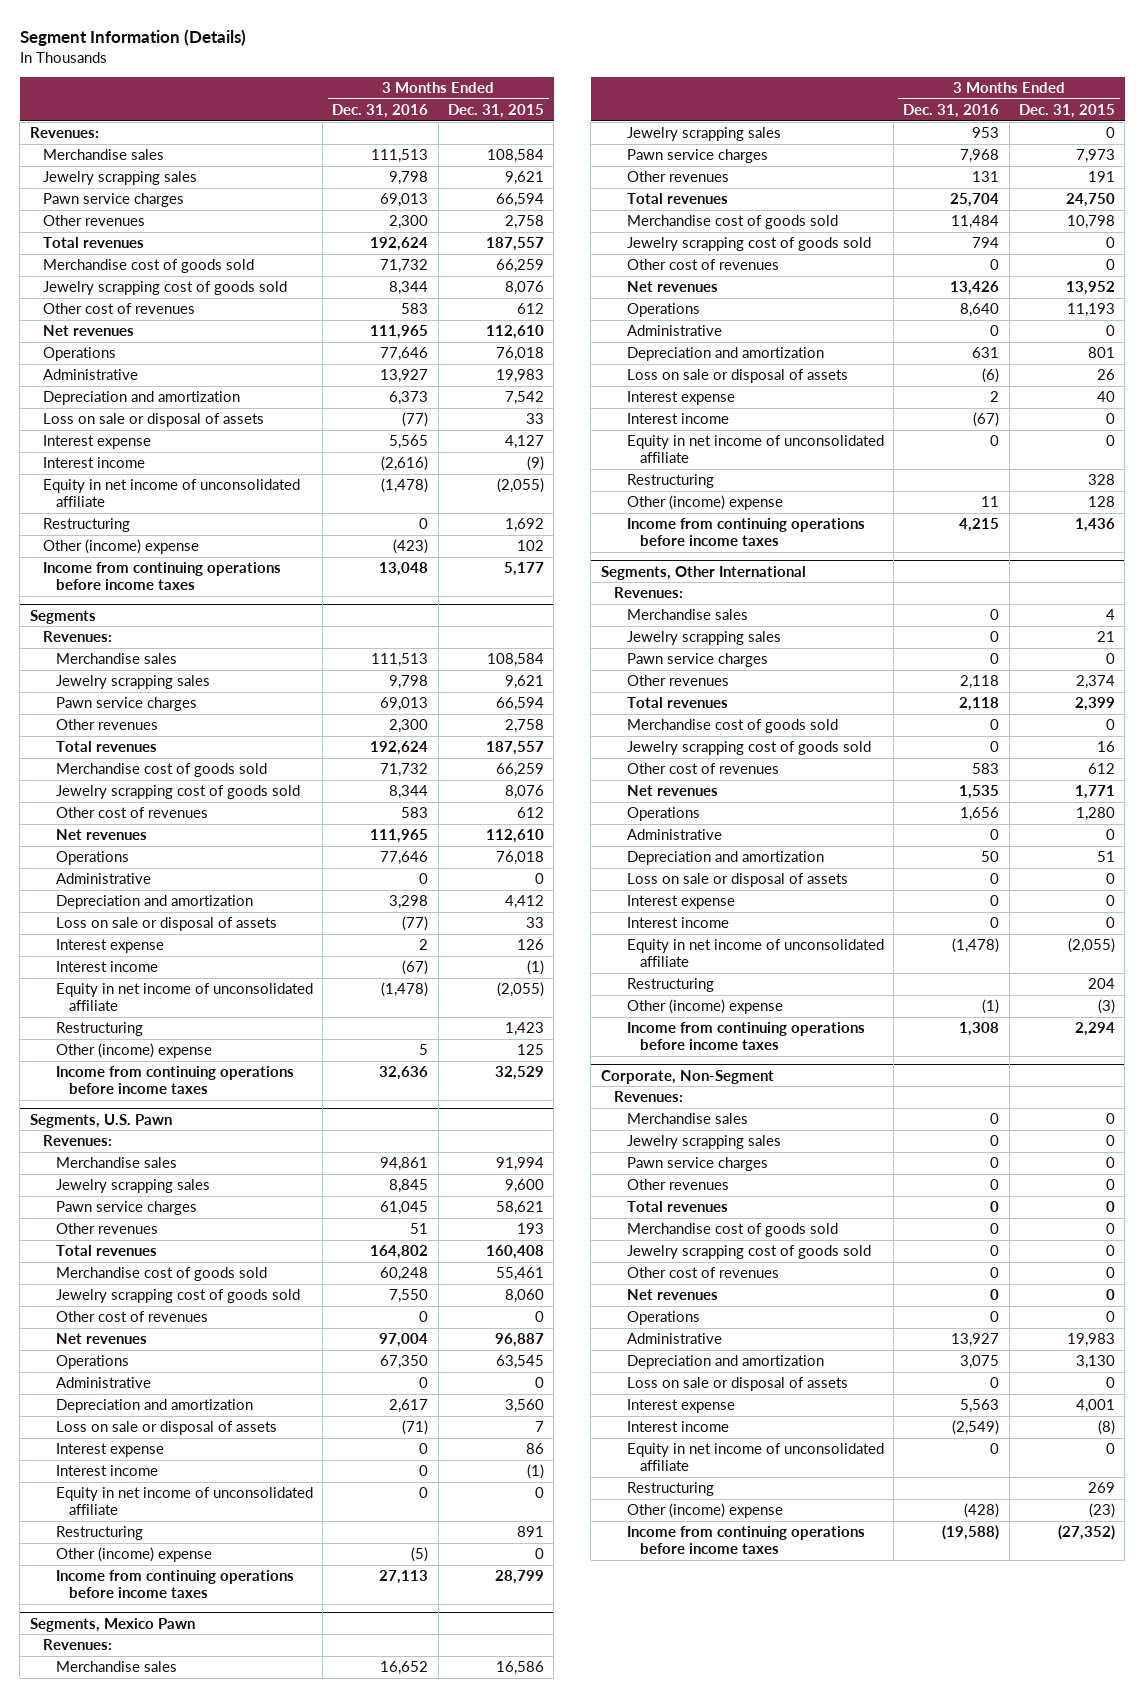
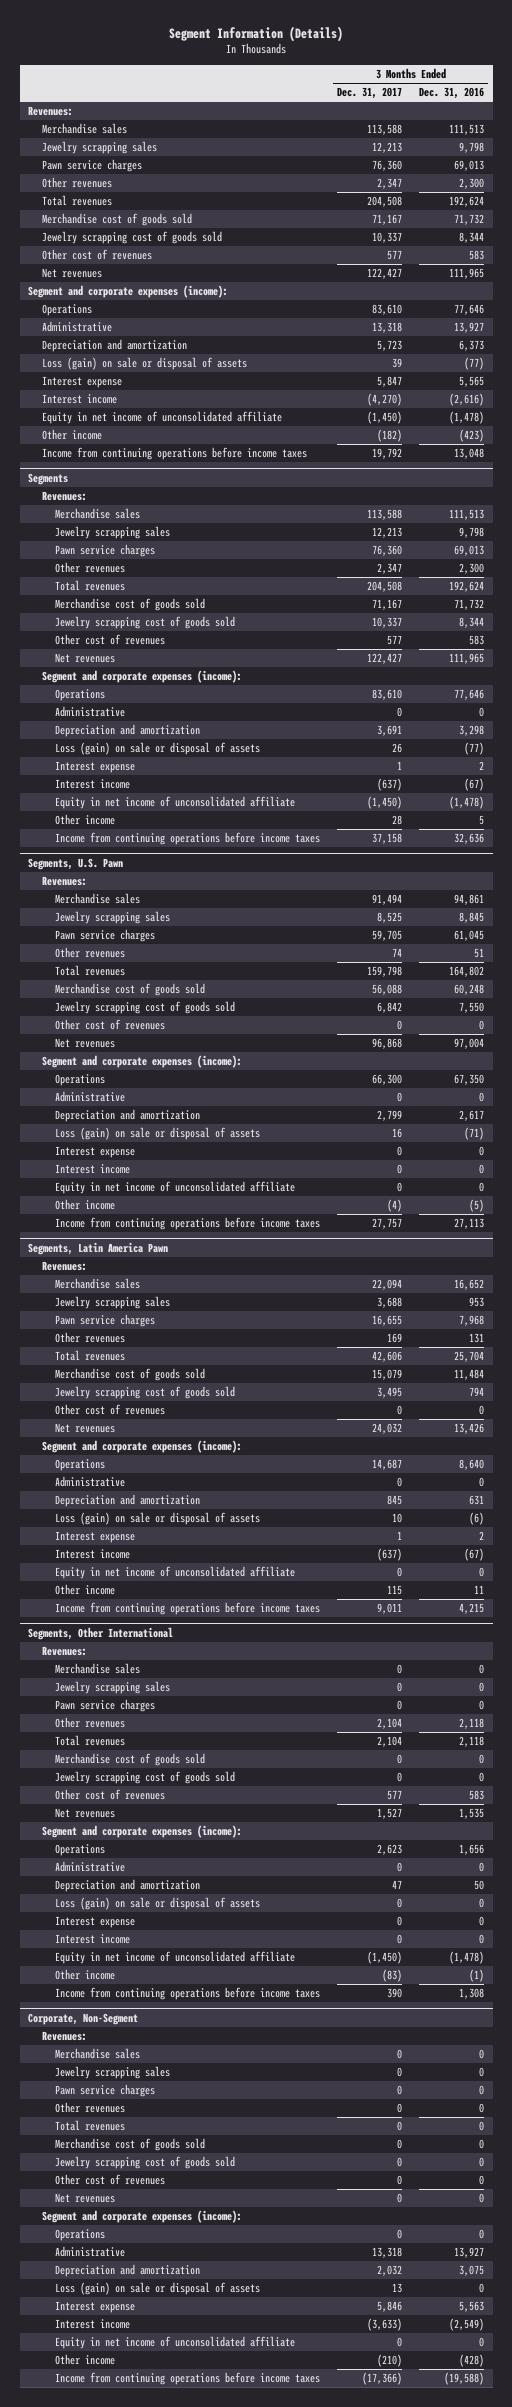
[448,104,545,119] Dec. 31, 2015 -> none
none -> [337,87,403,100] Dec. 31, 2017
none -> [28,285,229,299] Segment and corporate expenses (income):
[42,413,264,428] Loss on sale or disposal of assets -> [41,357,247,371] Loss (gain) on sale or disposal of assets
[42,518,130,533] Restructuring -> none
[42,539,199,555] Other (income) expense -> [41,429,102,441] Other income
none -> [41,670,242,684] Segment and corporate expenses (income):
[55,917,277,932] Loss on sale or disposal of assets -> [55,742,261,756] Loss (gain) on sale or disposal of assets
[55,1022,143,1037] Restructuring -> none
[55,1043,212,1059] Other (income) expense -> [55,814,116,826] Other income
none -> [41,1055,242,1069] Segment and corporate expenses (income):
[55,1421,277,1436] Loss on sale or disposal of assets -> [55,1127,261,1141] Loss (gain) on sale or disposal of assets
[55,1526,143,1541] Restructuring -> none
[55,1547,212,1563] Other (income) expense -> [55,1199,116,1211] Other income
[29,1617,195,1632] Segments, Mexico Pawn -> none
none -> [28,1241,169,1255] Segments, Latin America Pawn
none -> [41,1440,242,1454] Segment and corporate expenses (income):
[626,369,848,384] Loss on sale or disposal of assets -> [55,1512,261,1526] Loss (gain) on sale or disposal of assets
[626,474,714,489] Restructuring -> none
[626,495,783,511] Other (income) expense -> [55,1584,116,1596] Other income
none -> [41,1825,242,1839] Segment and corporate expenses (income):
[626,873,848,888] Loss on sale or disposal of assets -> [55,1897,261,1911] Loss (gain) on sale or disposal of assets
[626,978,714,993] Restructuring -> none
[626,999,783,1015] Other (income) expense -> [55,1969,116,1981] Other income
none -> [41,2210,242,2224] Segment and corporate expenses (income):
[626,1377,848,1392] Loss on sale or disposal of assets -> [55,2282,261,2296] Loss (gain) on sale or disposal of assets
[626,1482,714,1497] Restructuring -> none
[626,1503,783,1519] Other (income) expense -> [55,2354,116,2366] Other income

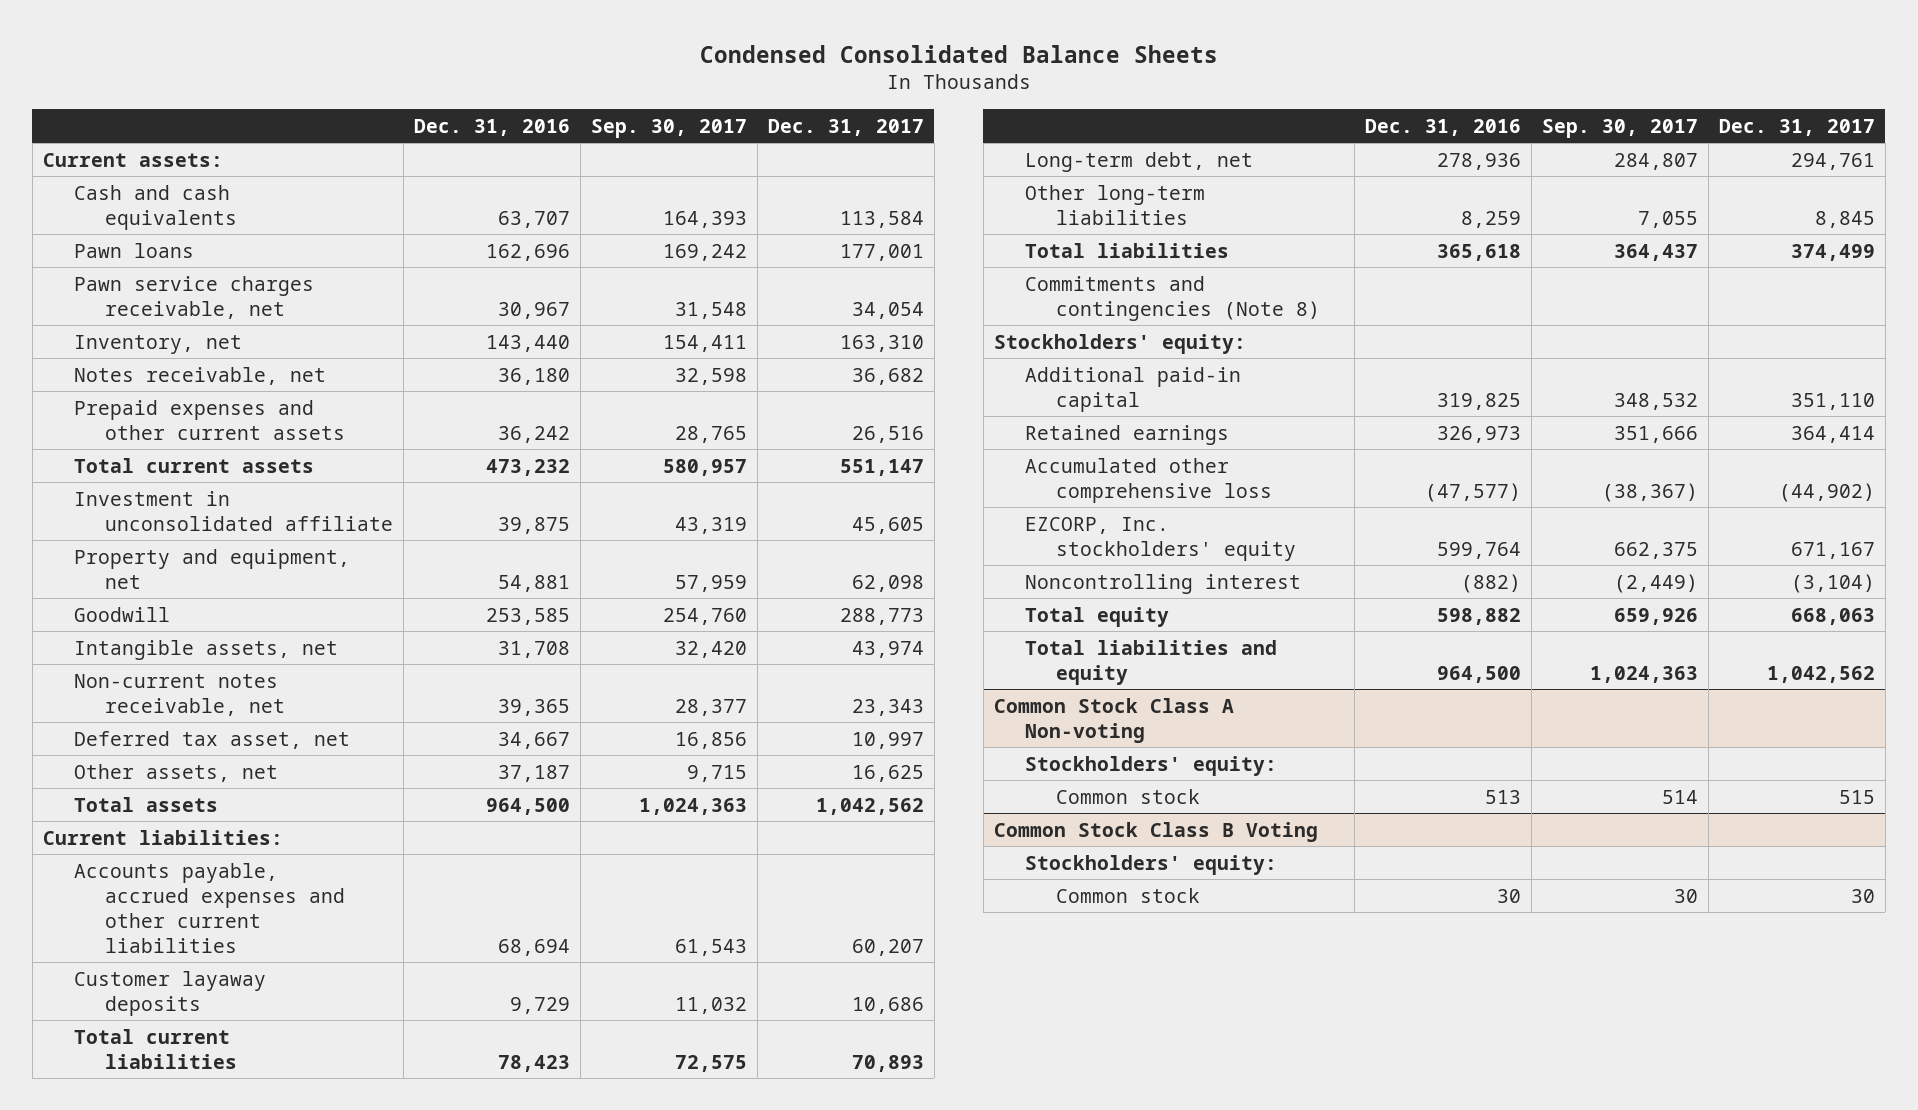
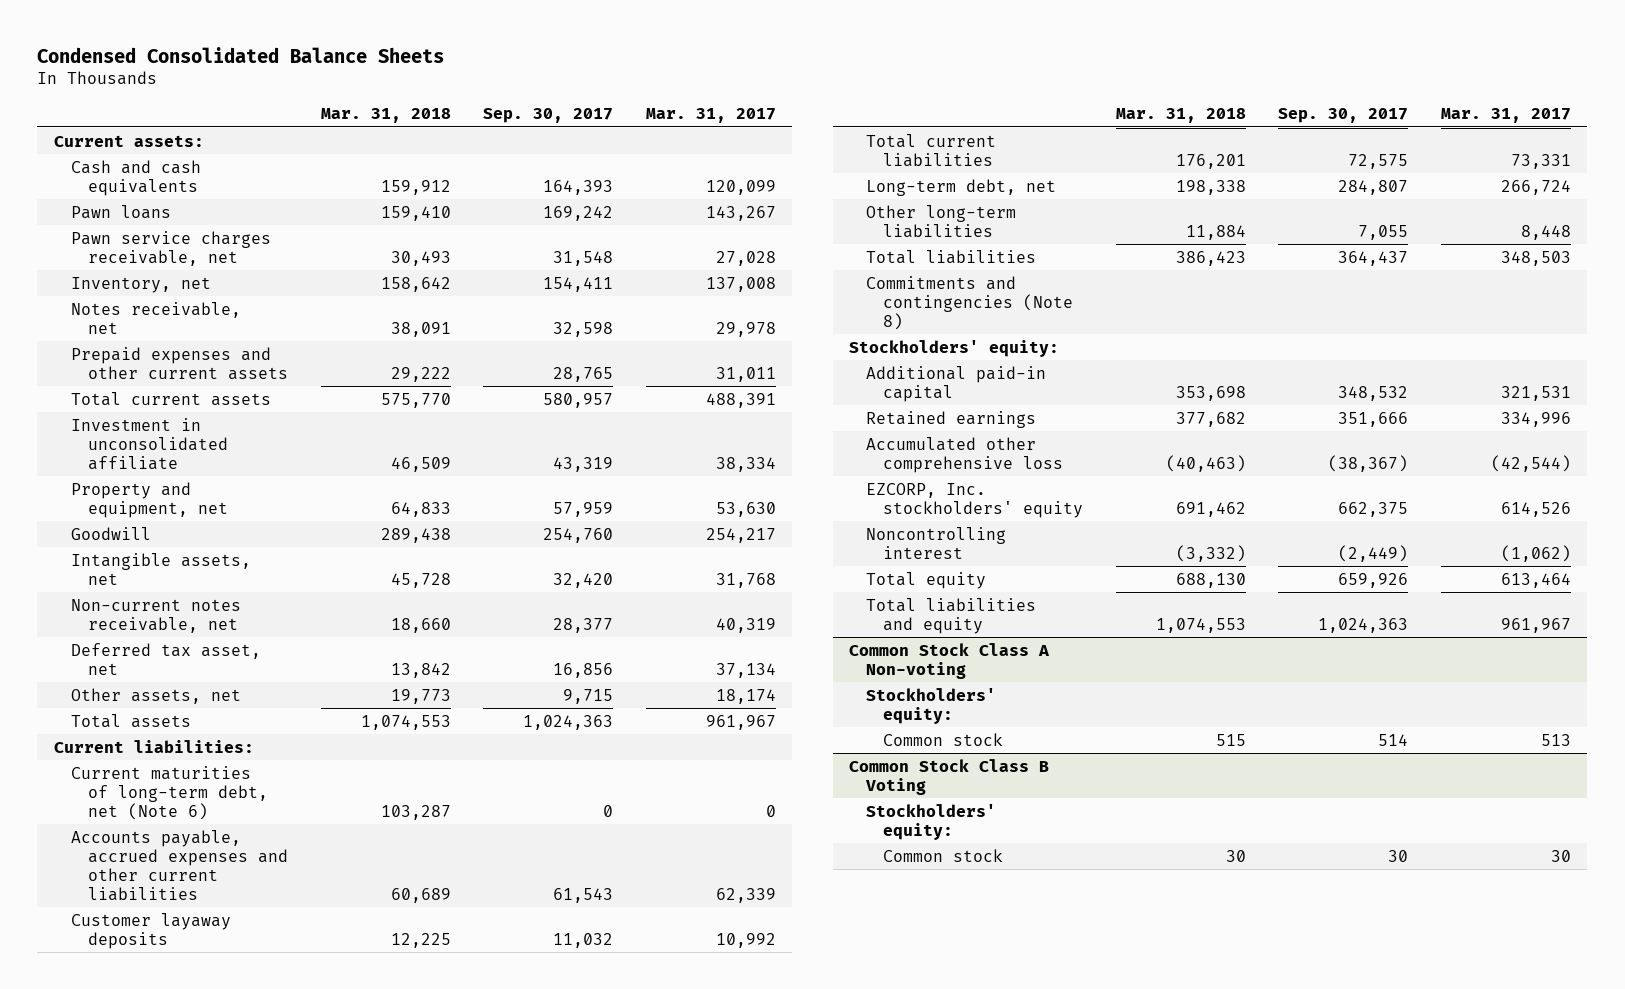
[413,118,570,136] Dec. 31, 2016 -> none
[767,118,924,136] Dec. 31, 2017 -> none
none -> [320,108,451,124] Mar. 31, 2018
none -> [645,108,776,124] Mar. 31, 2017
none -> [70,765,268,820] Current maturities of long-term debt, net (Note 6)

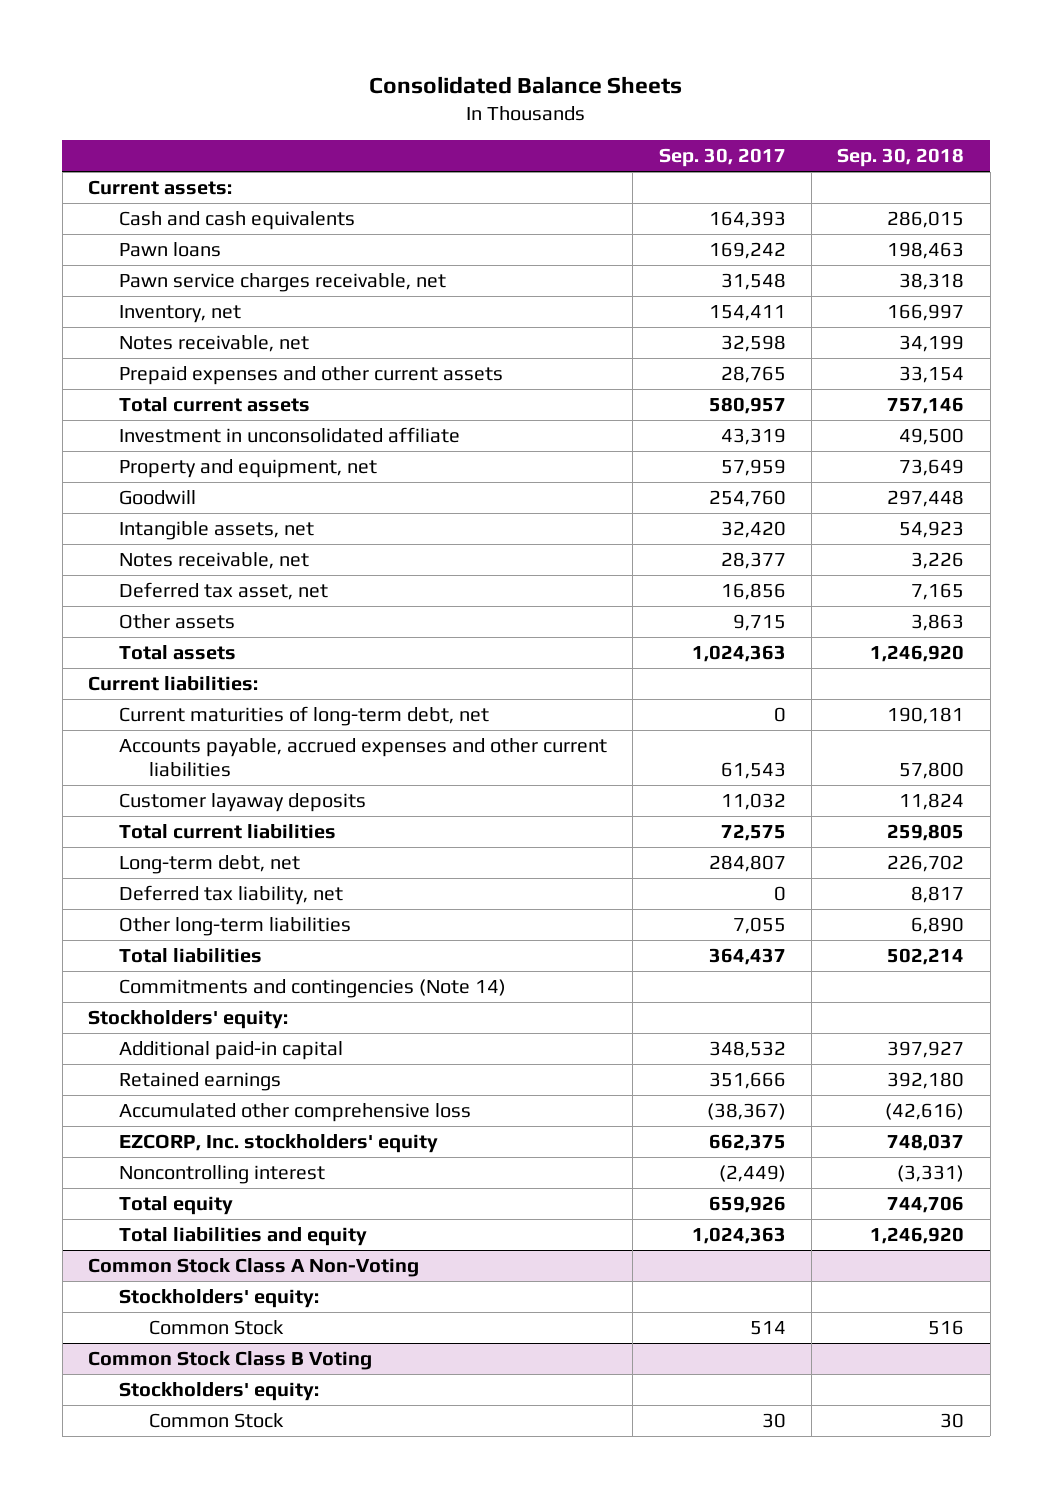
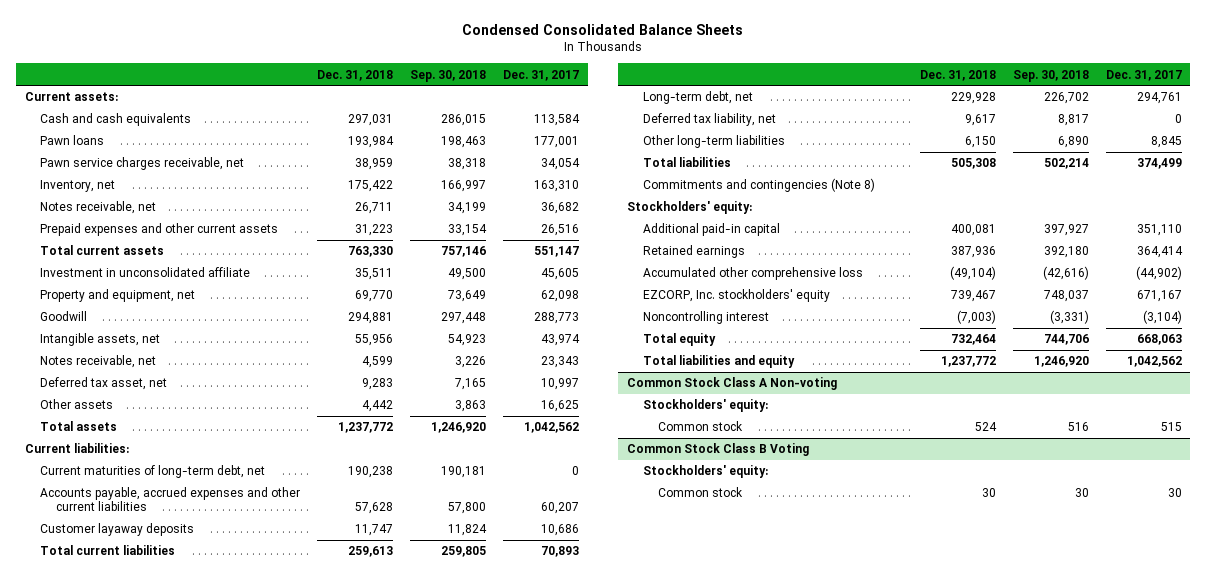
[369,76,683,95] Consolidated Balance Sheets -> [462,23,744,35] Condensed Consolidated Balance Sheets
[658,148,786,168] Sep. 30, 2017 -> none
none -> [317,69,394,81] Dec. 31, 2018
none -> [503,69,580,81] Dec. 31, 2017
[118,979,506,999] Commitments and contingencies (Note 14) -> [642,178,875,193] Commitments and contingencies (Note 8)
[87,1258,419,1278] Common Stock Class A Non-Voting -> [626,377,837,391] Common Stock Class A Non-voting
[149,1320,285,1336] Common Stock -> [658,421,744,432] Common stock
[149,1413,285,1429] Common Stock -> [658,487,744,498] Common stock

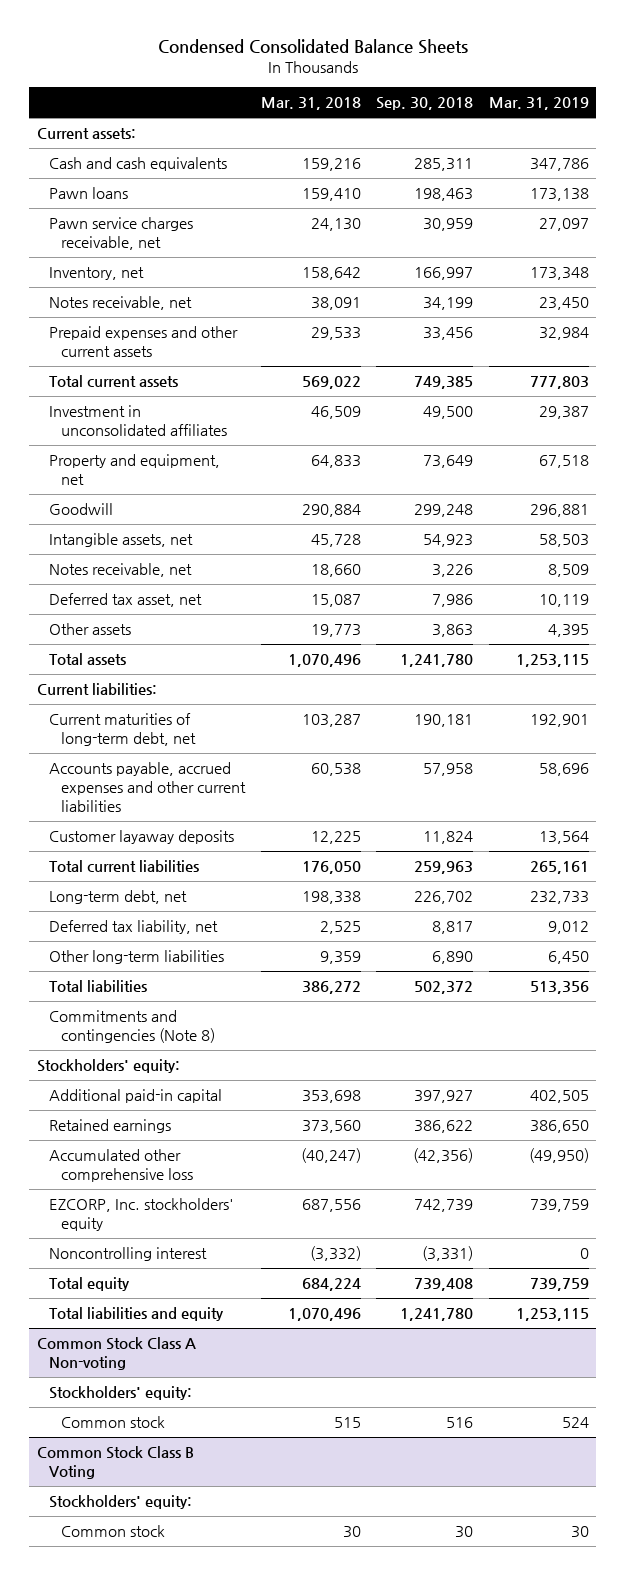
[317,69,394,81] Dec. 31, 2018 -> none
[503,69,580,81] Dec. 31, 2017 -> none
none -> [260,97,361,111] Mar. 31, 2018
none -> [488,97,589,111] Mar. 31, 2019
[441,114,487,127] 286,015 -> [414,158,474,172] 285,311
[448,158,487,171] 38,318 -> [423,218,474,232] 30,959
[448,224,488,237] 33,154 -> [423,327,474,341] 33,456
[441,246,487,258] 757,146 -> [414,376,474,390] 749,385
[40,267,251,278] Investment in unconsolidated affiliate -> [49,405,228,437] Investment in unconsolidated affiliates
[441,312,487,325] 297,448 -> [414,504,474,518] 299,248
[455,378,487,391] 7,165 -> [432,594,474,608] 7,986
[431,422,487,434] 1,246,920 -> [400,654,474,668] 1,241,780
[448,502,487,515] 57,800 -> [423,763,474,777] 57,958
[441,546,487,558] 259,805 -> [414,861,474,875] 259,963
[1043,158,1089,170] 502,214 -> [414,981,474,995] 502,372
[1043,246,1089,259] 392,180 -> [414,1120,474,1134] 386,622
[1042,266,1089,281] (42,616) -> [413,1148,474,1164] (42,356)
[1043,290,1089,303] 748,037 -> [414,1199,474,1213] 742,739
[1043,334,1089,346] 744,706 -> [414,1278,474,1292] 739,408
[1033,356,1089,368] 1,246,920 -> [400,1308,474,1322] 1,241,780

